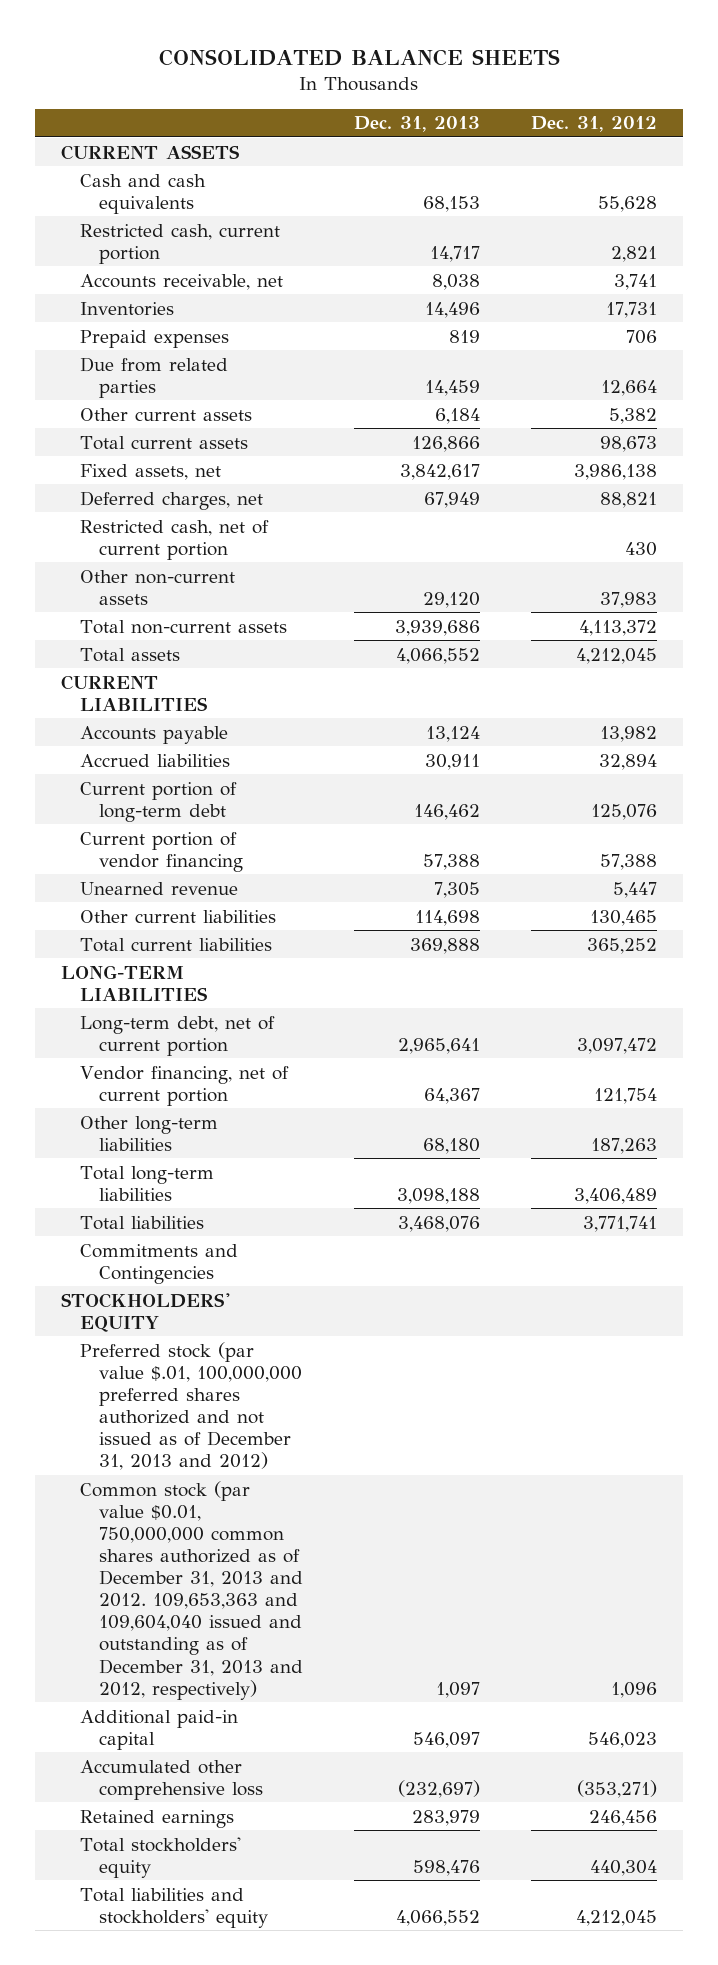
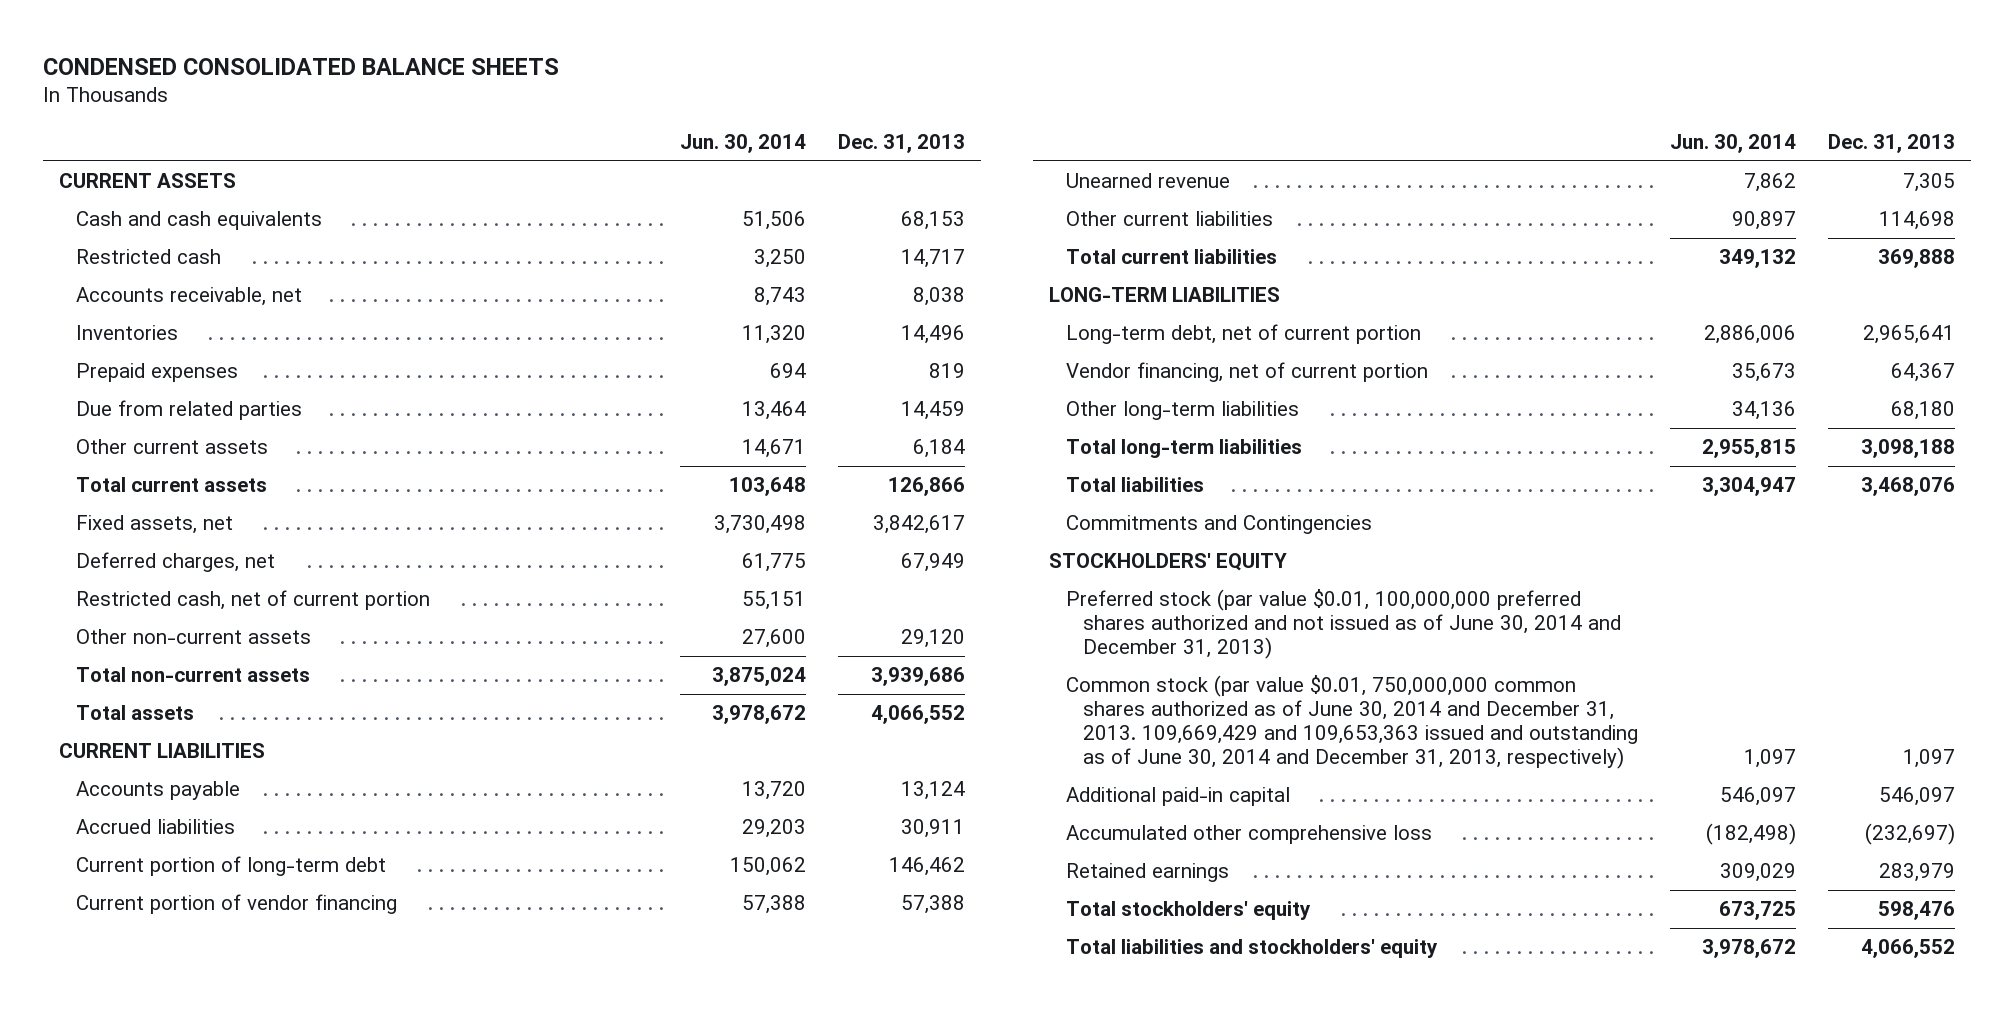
[159,48,561,66] CONSOLIDATED BALANCE SHEETS -> [43,57,560,75] CONDENSED CONSOLIDATED BALANCE SHEETS
[531,116,658,133] Dec. 31, 2012 -> none
none -> [680,134,807,154] Jun. 30, 2014
[80,223,281,264] Restricted cash, current portion -> [76,249,222,265] Restricted cash
[80,1341,303,1471] Preferred stock (par value $.01, 100,000,000 preferred shares authorized and not issued as of December 31, 2013 and 2012) -> [1065,589,1621,660] Preferred stock (par value $0.01, 100,000,000 preferred shares authorized and not issued as of June 30, 2014 and December 31, 2013)
[80,1480,304,1700] Common stock (par value $0.01, 750,000,000 common shares authorized as of December 31, 2013 and 2012. 109,653,363 and 109,604,040 issued and outstanding as of December 31, 2013 and 2012, respectively) -> [1065,675,1638,769] Common stock (par value $0.01, 750,000,000 common shares authorized as of June 30, 2014 and December 31, 2013. 109,669,429 and 109,653,363 issued and outstanding as of June 30, 2014 and December 31, 2013, respectively)

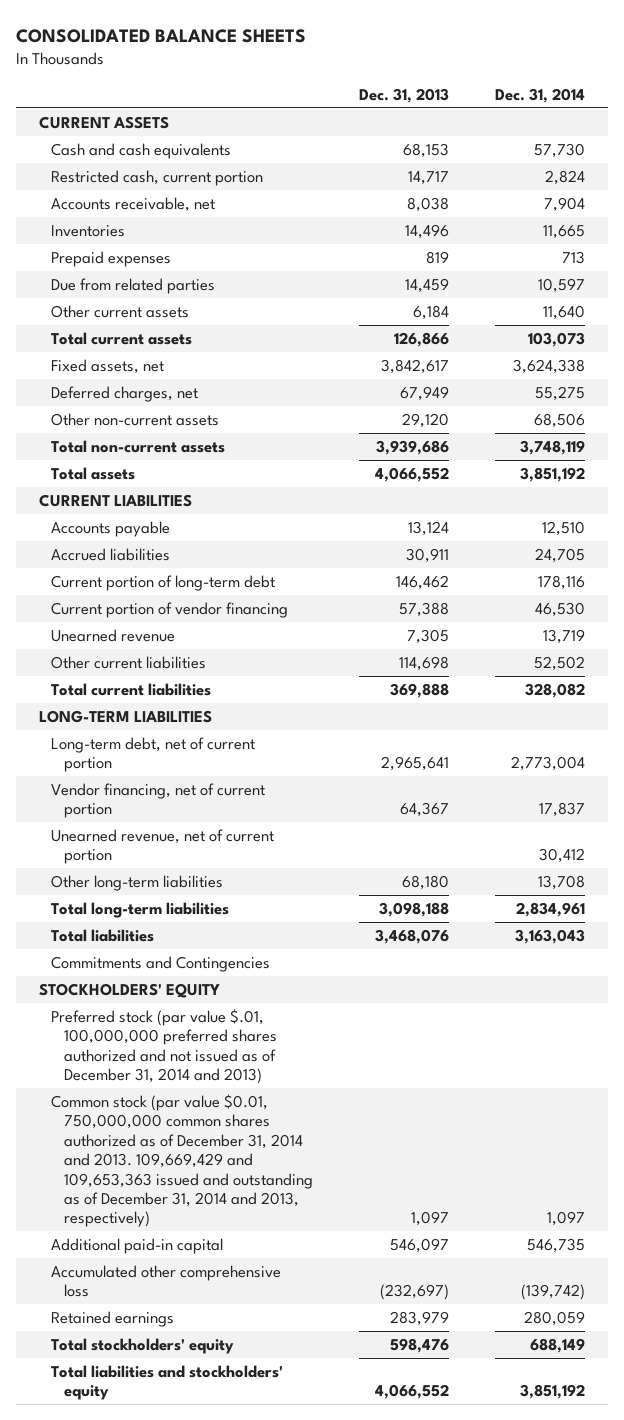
[43,57,560,75] CONDENSED CONSOLIDATED BALANCE SHEETS -> [15,28,306,43] CONSOLIDATED BALANCE SHEETS
[680,134,807,154] Jun. 30, 2014 -> none
none -> [494,88,585,104] Dec. 31, 2014
[76,249,222,265] Restricted cash -> [51,169,264,186] Restricted cash, current portion
[76,590,431,611] Restricted cash, net of current portion -> none
none -> [51,828,275,865] Unearned revenue, net of current portion
[1065,589,1621,660] Preferred stock (par value $0.01, 100,000,000 preferred shares authorized and not issued as of June 30, 2014 and December 31, 2013) -> [51,1008,277,1085] Preferred stock (par value $.01, 100,000,000 preferred shares authorized and not issued as of December 31, 2014 and 2013)
[1065,675,1638,769] Common stock (par value $0.01, 750,000,000 common shares authorized as of June 30, 2014 and December 31, 2013. 109,669,429 and 109,653,363 issued and outstanding as of June 30, 2014 and December 31, 2013, respectively) -> [51,1093,313,1228] Common stock (par value $0.01, 750,000,000 common shares authorized as of December 31, 2014 and 2013. 109,669,429 and 109,653,363 issued and outstanding as of December 31, 2014 and 2013, respectively)

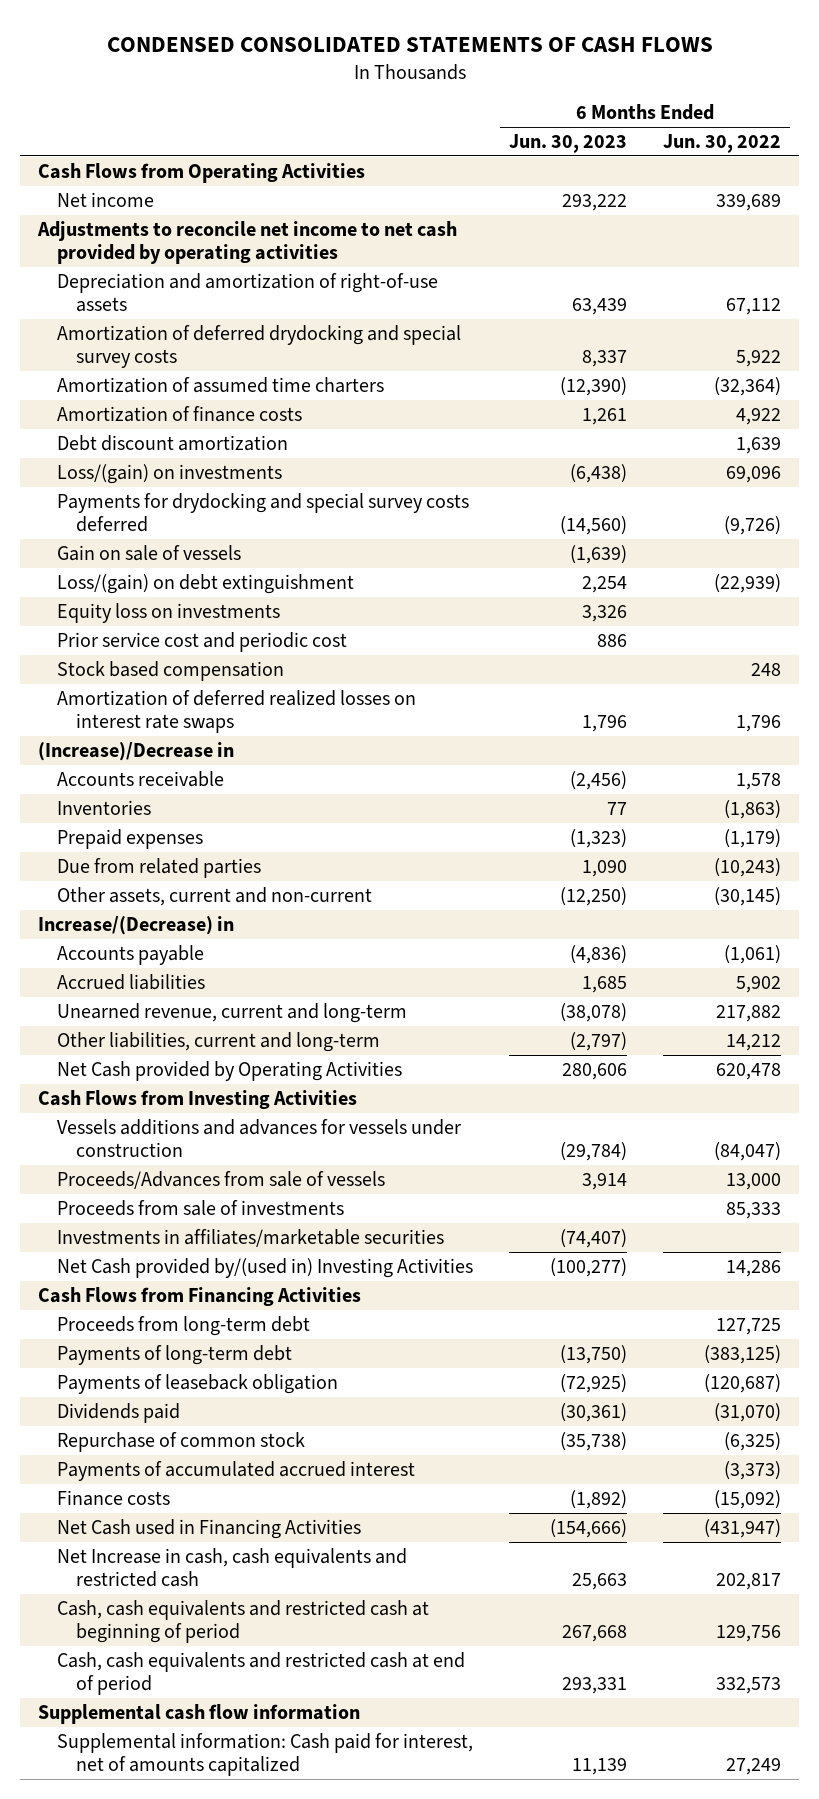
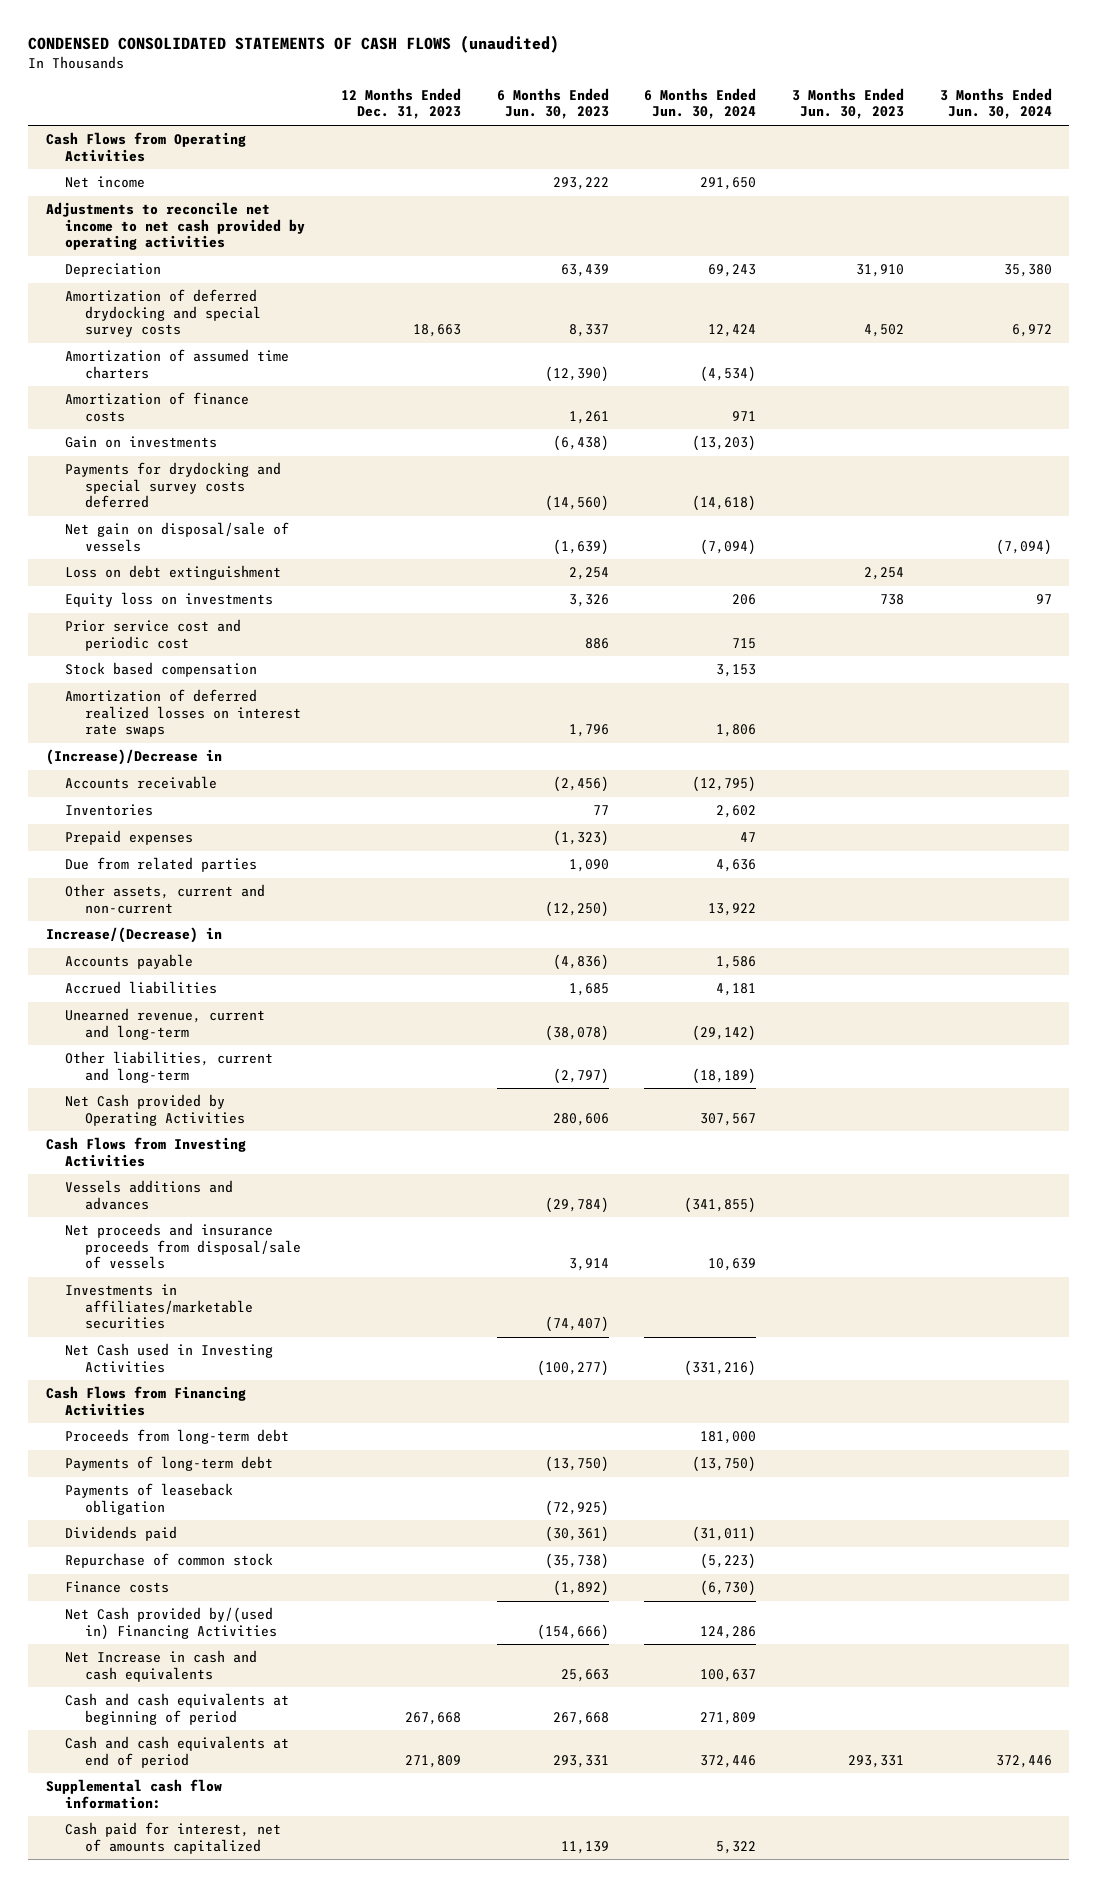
[106,36,713,52] CONDENSED CONSOLIDATED STATEMENTS OF CASH FLOWS -> [28,35,560,54] CONDENSED CONSOLIDATED STATEMENTS OF CASH FLOWS (unaudited)
[663,134,782,154] Jun. 30, 2022 -> none
none -> [340,88,461,120] 12 Months Ended Dec. 31, 2023
none -> [644,88,757,120] 6 Months Ended Jun. 30, 2024
none -> [791,88,904,120] 3 Months Ended Jun. 30, 2023
none -> [939,88,1052,120] 3 Months Ended Jun. 30, 2024
[57,272,439,312] Depreciation and amortization of right-of-use assets -> [65,263,162,278] Depreciation
[57,434,289,451] Debt discount amortization -> none
[57,463,283,484] Loss/(gain) on investments -> [65,436,218,449] Gain on investments
[57,544,242,561] Gain on sale of vessels -> [65,522,290,552] Net gain on disposal/sale of vessels
[57,573,355,594] Loss/(gain) on debt extinguishment -> [65,565,282,581] Loss on debt extinguishment
[57,1199,345,1216] Proceeds from sale of investments -> none
[57,1118,462,1157] Vessels additions and advances for vessels under construction -> [65,1180,234,1210] Vessels additions and advances
[57,1170,386,1189] Proceeds/Advances from sale of vessels -> [65,1223,301,1269] Net proceeds and insurance proceeds from disposal/sale of vessels
[57,1257,474,1278] Net Cash provided by/(used in) Investing Activities -> [65,1343,274,1373] Net Cash used in Investing Activities
[57,1460,416,1481] Payments of accumulated accrued interest -> none
[57,1518,362,1539] Net Cash used in Financing Activities -> [65,1607,277,1640] Net Cash provided by/(used in) Financing Activities
[57,1547,408,1587] Net Increase in cash, cash equivalents and restricted cash -> [65,1650,258,1682] Net Increase in cash and cash equivalents
[57,1599,430,1643] Cash, cash equivalents and restricted cash at beginning of period -> [65,1693,290,1725] Cash and cash equivalents at beginning of period
[57,1651,466,1695] Cash, cash equivalents and restricted cash at end of period -> [65,1736,290,1768] Cash and cash equivalents at end of period
[38,1703,361,1724] Supplemental cash flow information -> [45,1779,222,1809] Supplemental cash flow information:
[57,1732,474,1776] Supplemental information: Cash paid for interest, net of amounts capitalized -> [65,1822,282,1854] Cash paid for interest, net of amounts capitalized

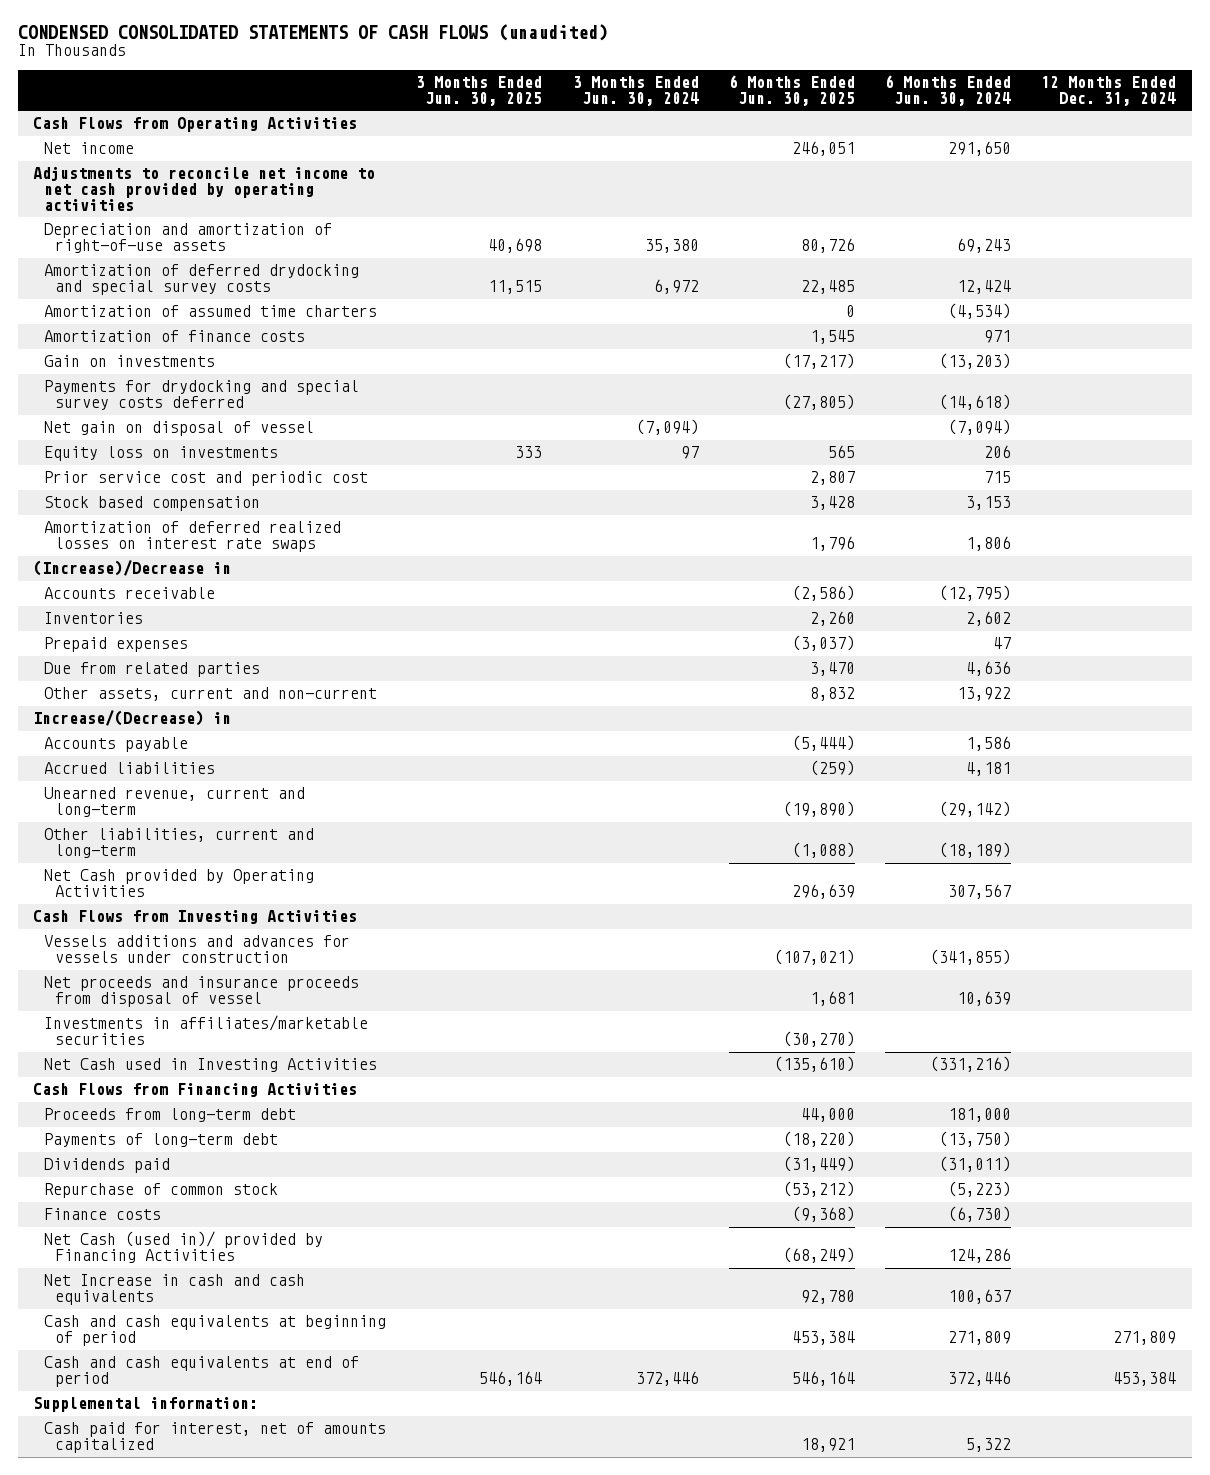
[340,88,461,120] 12 Months Ended Dec. 31, 2023 -> none
[496,88,609,120] 6 Months Ended Jun. 30, 2023 -> none
[791,88,904,120] 3 Months Ended Jun. 30, 2023 -> none
none -> [416,76,543,106] 3 Months Ended Jun. 30, 2025
none -> [728,75,855,106] 6 Months Ended Jun. 30, 2025
none -> [1041,76,1177,106] 12 Months Ended Dec. 31, 2024
[65,263,162,278] Depreciation -> [44,223,333,254] Depreciation and amortization of right-of-use assets
[65,565,282,581] Loss on debt extinguishment -> none
[65,522,290,552] Net gain on disposal/sale of vessels -> [44,421,315,437] Net gain on disposal of vessel
[65,1180,234,1210] Vessels additions and advances -> [44,935,351,964] Vessels additions and advances for vessels under construction
[65,1223,301,1269] Net proceeds and insurance proceeds from disposal/sale of vessels -> [44,976,360,1008] Net proceeds and insurance proceeds from disposal of vessel
[65,1483,234,1515] Payments of leaseback obligation -> none
[65,1607,277,1640] Net Cash provided by/(used in) Financing Activities -> [44,1231,324,1264] Net Cash (used in)/ provided by Financing Activities
[45,1779,222,1809] Supplemental cash flow information: -> [33,1397,259,1413] Supplemental information:

